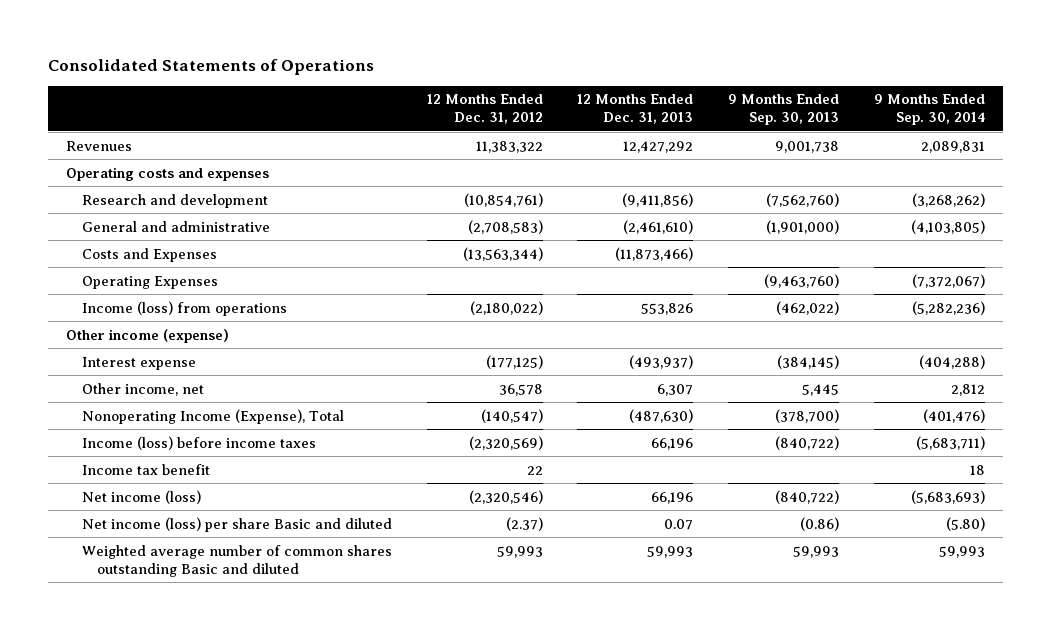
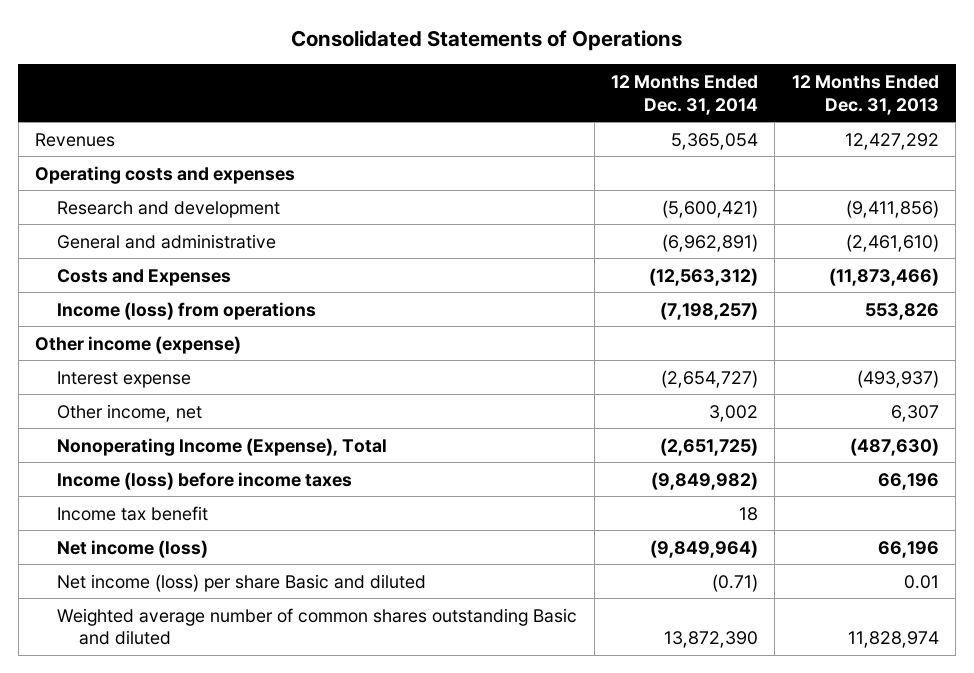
[426,94,543,125] 12 Months Ended Dec. 31, 2012 -> none
[728,94,840,126] 9 Months Ended Sep. 30, 2013 -> none
[874,94,986,126] 9 Months Ended Sep. 30, 2014 -> none
none -> [611,74,759,115] 12 Months Ended Dec. 31, 2014
[81,275,218,289] Operating Expenses -> none
[664,518,694,530] 0.07 -> [903,574,939,589] 0.01
[647,545,694,558] 59,993 -> [847,631,939,649] 11,828,974

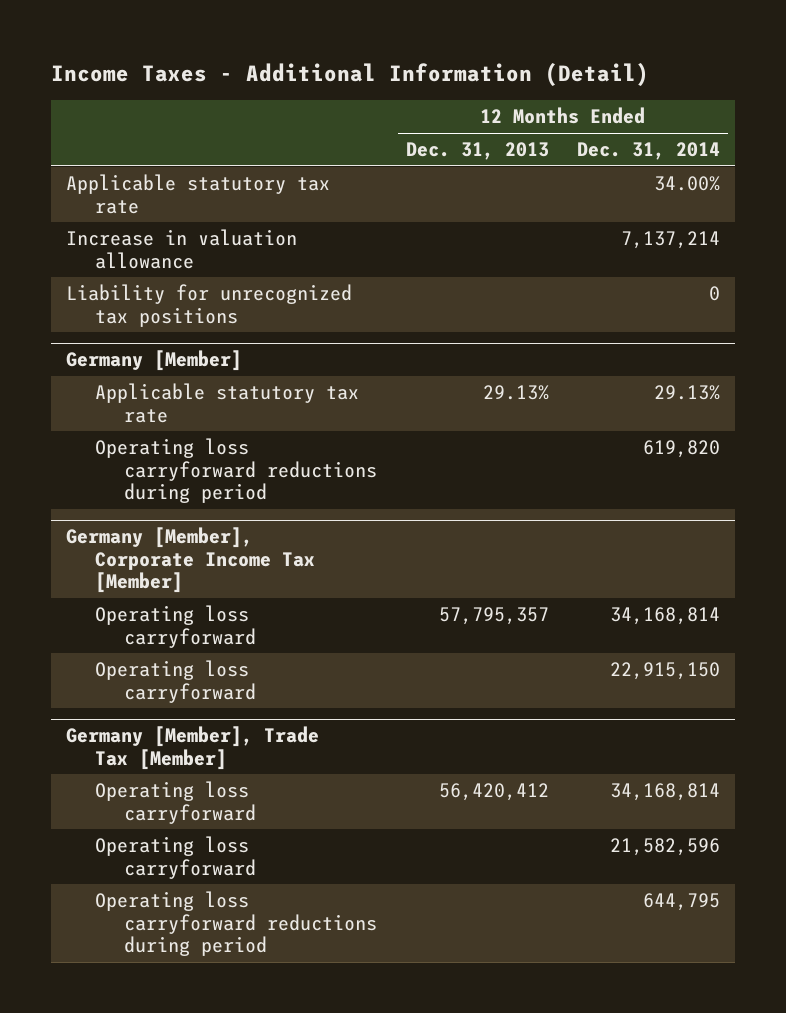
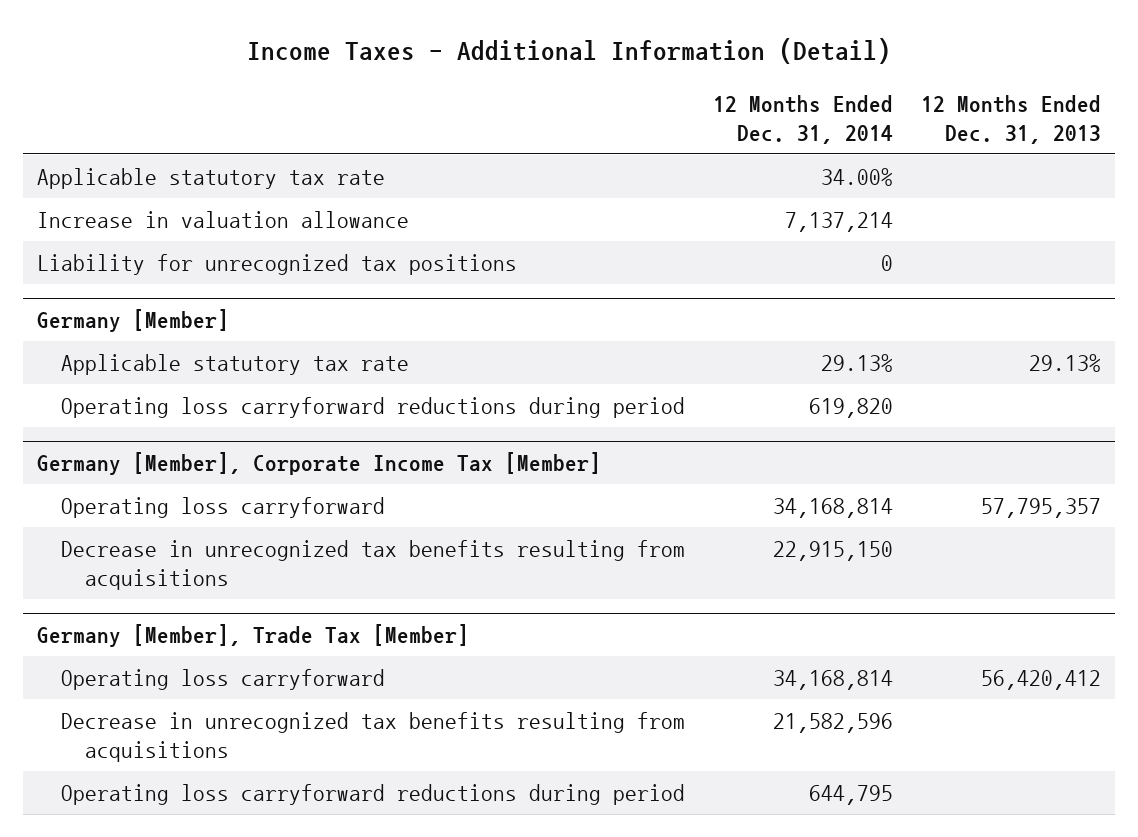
[94,660,256,703] Operating loss carryforward -> [61,539,686,590] Decrease in unrecognized tax benefits resulting from acquisitions
[94,836,256,879] Operating loss carryforward -> [61,711,686,762] Decrease in unrecognized tax benefits resulting from acquisitions

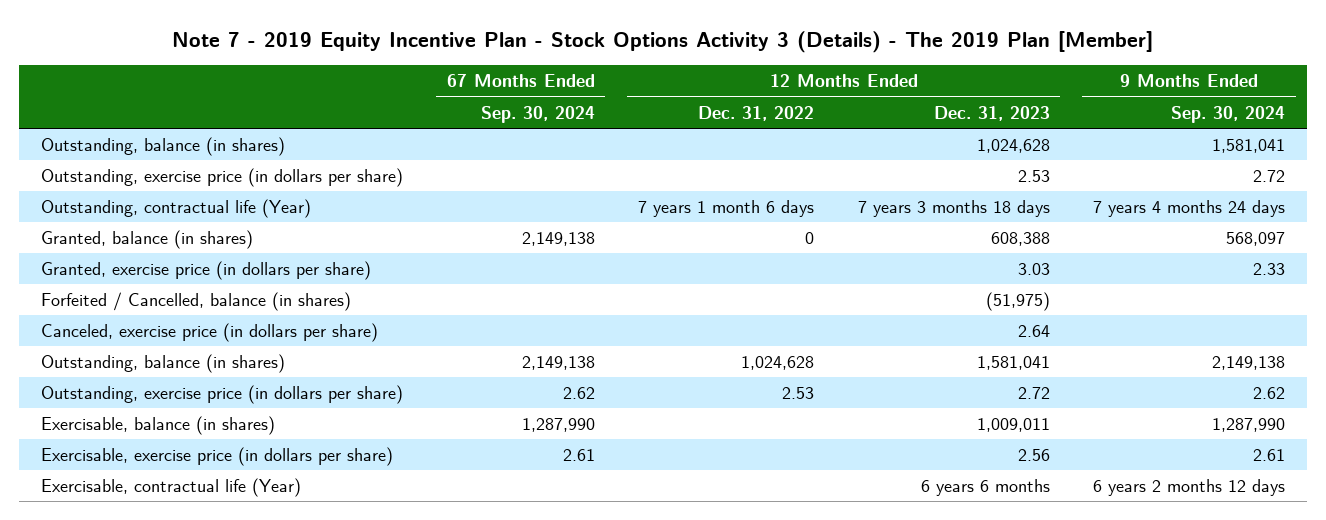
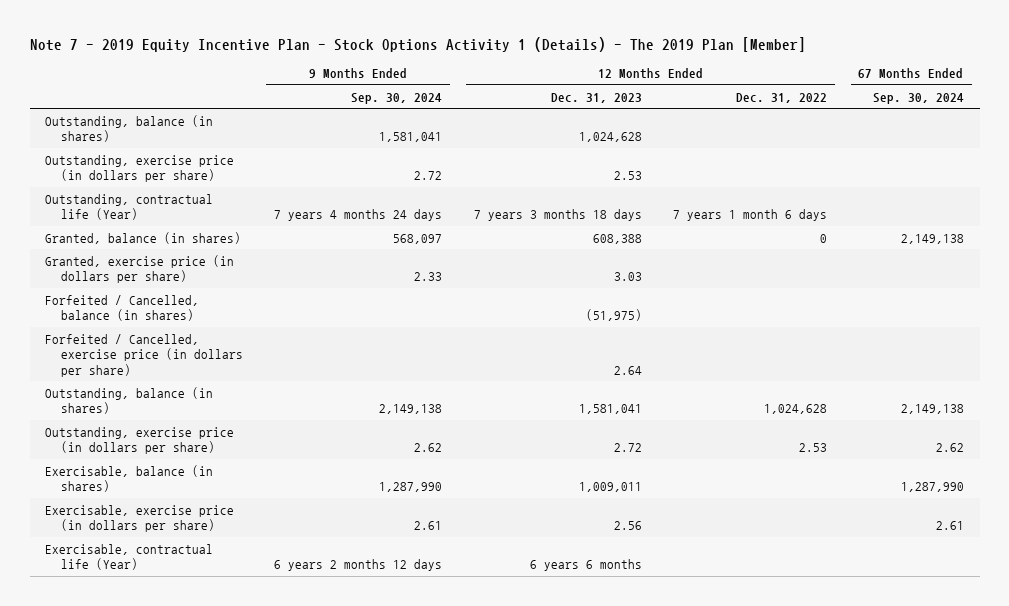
[172,31,1154,54] Note 7 - 2019 Equity Incentive Plan - Stock Options Activity 3 (Details) - The 2019 Plan [Member] -> [29,37,806,53] Note 7 - 2019 Equity Incentive Plan - Stock Options Activity 1 (Details) - The 2019 Plan [Member]
[41,323,379,343] Canceled, exercise price (in dollars per share) -> [45,333,243,377] Forfeited / Cancelled, exercise price (in dollars per share)

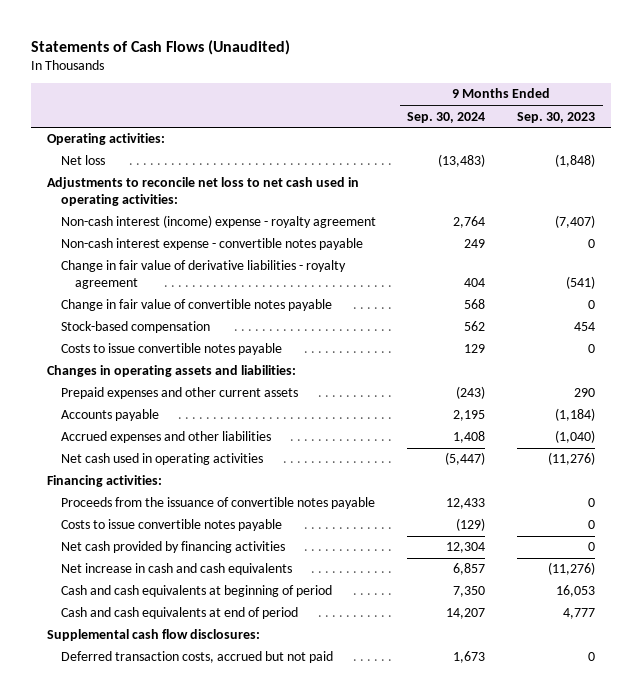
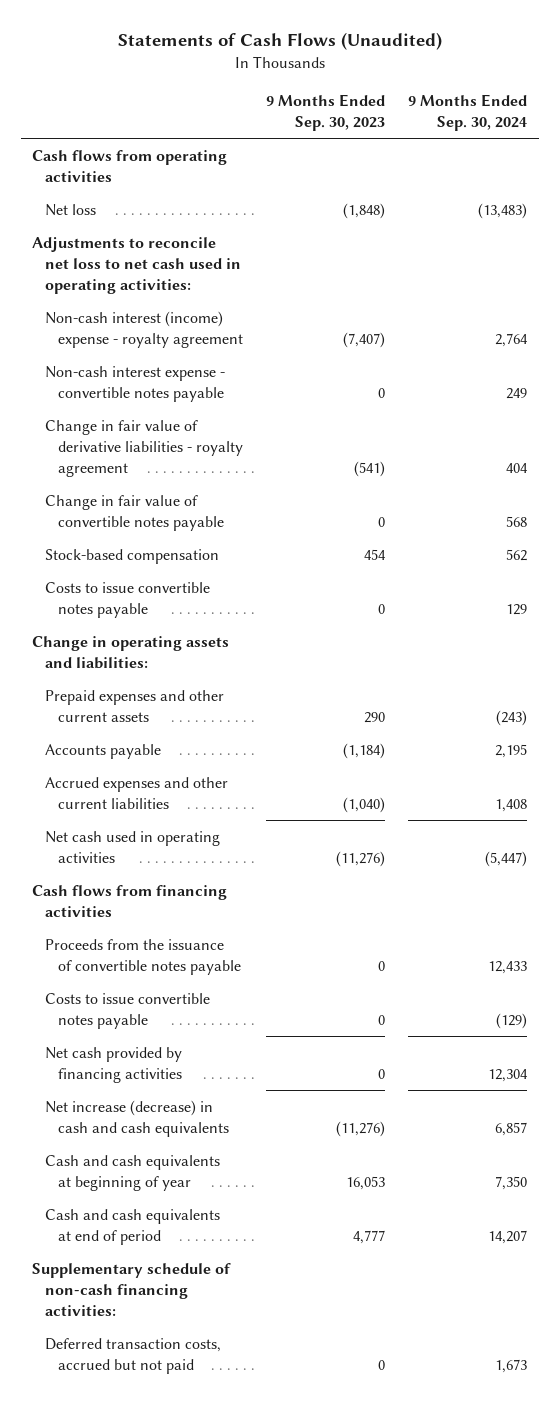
[46,133,165,146] Operating activities: -> [32,149,228,182] Cash flows from operating activities
[46,365,296,378] Changes in operating assets and liabilities: -> [32,635,230,669] Change in operating assets and liabilities:
[60,431,271,444] Accrued expenses and other liabilities -> [45,776,229,809] Accrued expenses and other current liabilities
[46,475,162,488] Financing activities: -> [32,884,228,917] Cash flows from financing activities
[60,563,292,576] Net increase in cash and cash equivalents -> [45,1099,230,1137] Net increase (decrease) in cash and cash equivalents
[60,585,332,598] Cash and cash equivalents at beginning of period -> [45,1154,221,1191] Cash and cash equivalents at beginning of year
[46,629,260,642] Supplemental cash flow disclosures: -> [32,1262,232,1316] Supplementary schedule of non-cash financing activities:

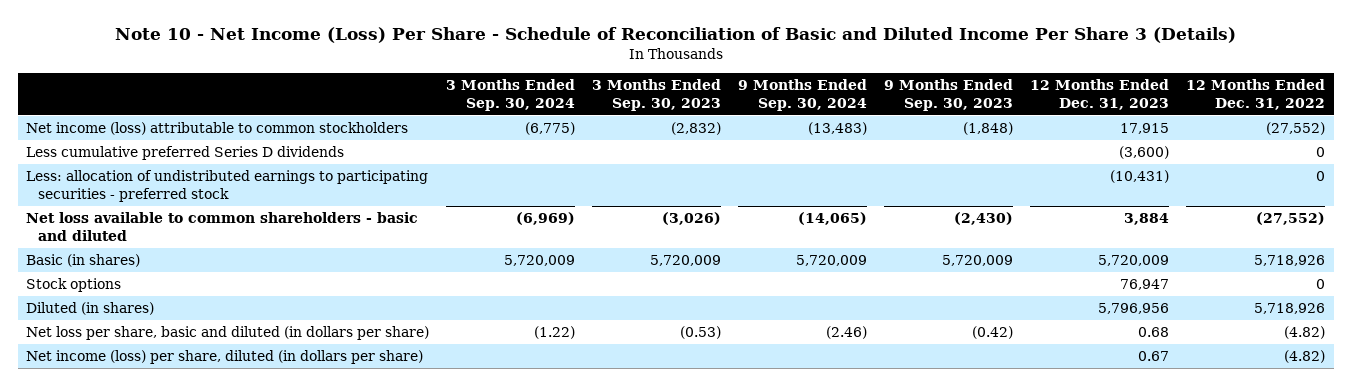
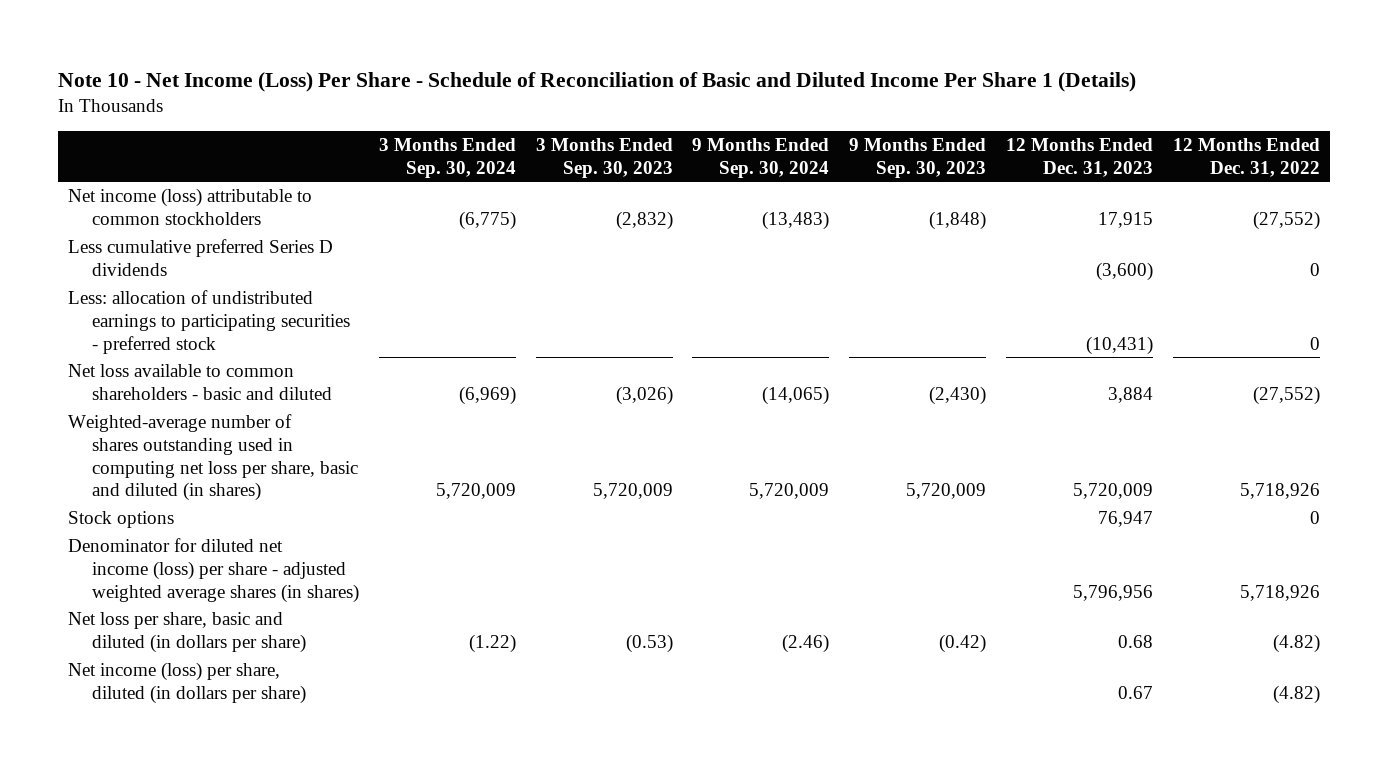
[114,26,1236,43] Note 10 - Net Income (Loss) Per Share - Schedule of Reconciliation of Basic and Diluted Income Per Share 3 (Details) -> [57,71,1136,92] Note 10 - Net Income (Loss) Per Share - Schedule of Reconciliation of Basic and Diluted Income Per Share 1 (Details)
[26,253,141,267] Basic (in shares) -> [67,413,358,502] Weighted-average number of shares outstanding used in computing net loss per share, basic and diluted (in shares)
[26,301,155,315] Diluted (in shares) -> [67,537,359,603] Denominator for diluted net income (loss) per share - adjusted weighted average shares (in shares)

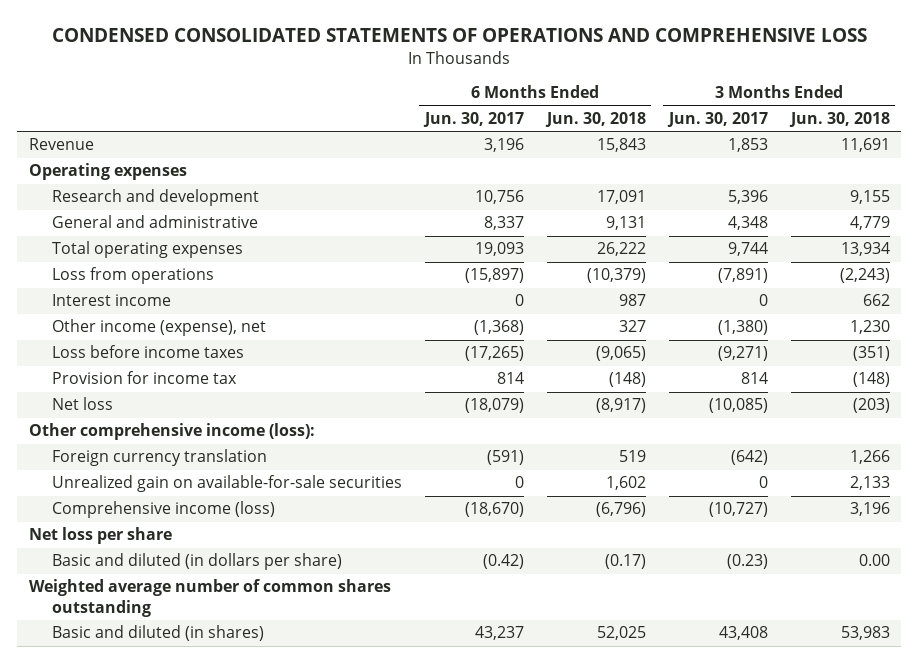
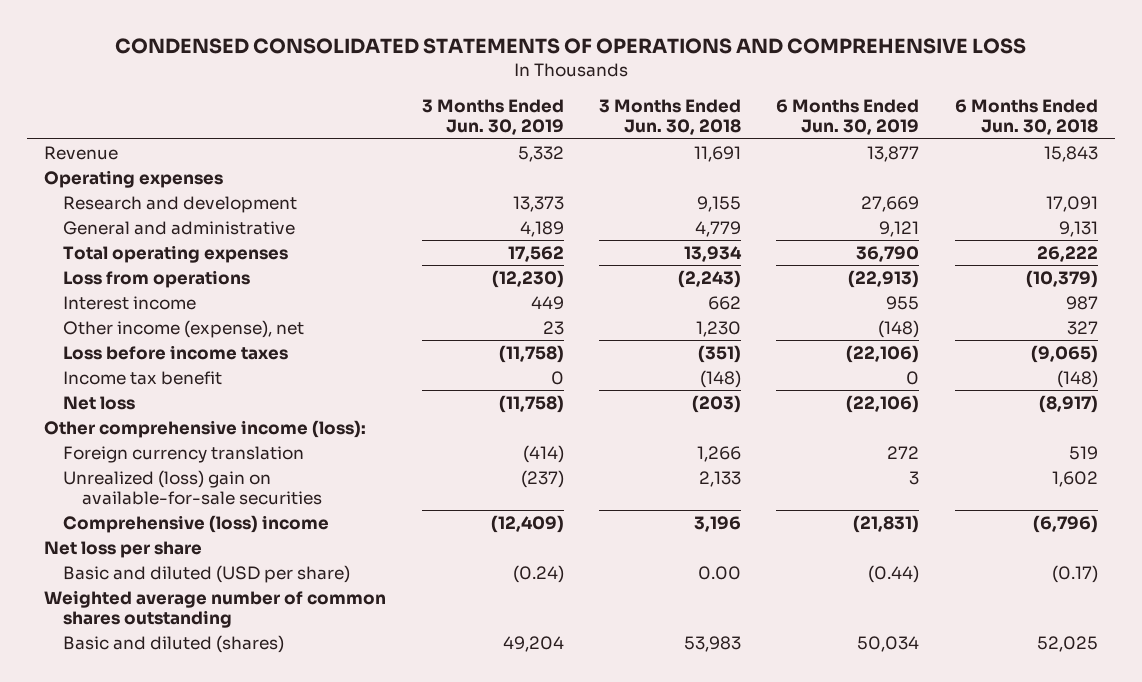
[422,112,524,128] Jun. 30, 2017 -> none
[666,112,768,128] Jun. 30, 2017 -> none
none -> [421,98,564,136] 3 Months Ended Jun. 30, 2019
none -> [776,98,920,136] 6 Months Ended Jun. 30, 2019
[51,371,237,385] Provision for income tax -> [63,370,223,385] Income tax benefit
[51,475,402,493] Unrealized gain on available-for-sale securities -> [63,469,322,506] Unrealized (loss) gain on available-for-sale securities
[51,501,275,519] Comprehensive income (loss) -> [63,514,330,533] Comprehensive (loss) income
[51,553,342,571] Basic and diluted (in dollars per share) -> [63,564,351,583] Basic and diluted (USD per share)
[51,625,264,642] Basic and diluted (in shares) -> [63,634,285,653] Basic and diluted (shares)

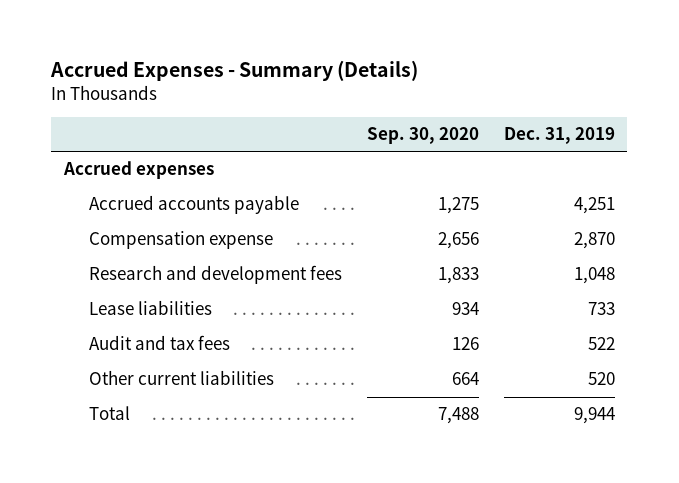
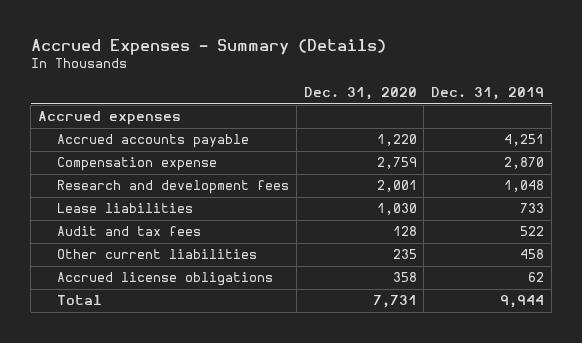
[367,127,480,145] Sep. 30, 2020 -> none
none -> [303,87,417,101] Dec. 31, 2020
[588,372,616,386] 520 -> [520,249,545,260] 458
none -> [56,272,273,287] Accrued license obligations

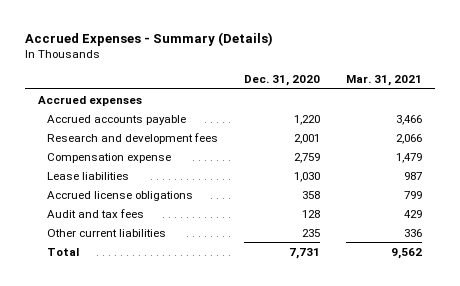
[431,87,545,101] Dec. 31, 2019 -> none
none -> [345,75,422,87] Mar. 31, 2021
[56,157,217,172] Compensation expense -> [46,152,171,163] Compensation expense
[56,272,273,287] Accrued license obligations -> [46,190,193,201] Accrued license obligations

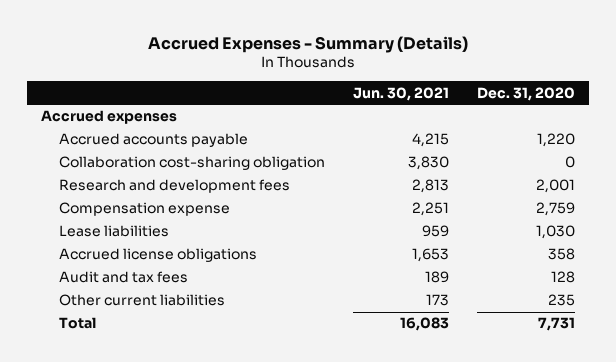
[345,75,422,87] Mar. 31, 2021 -> none
none -> [353,86,450,101] Jun. 30, 2021
none -> [59,156,326,171] Collaboration cost-sharing obligation

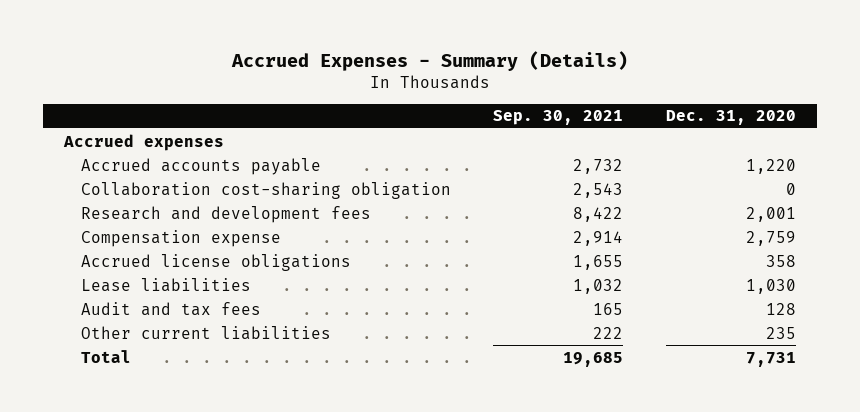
[353,86,450,101] Jun. 30, 2021 -> none
none -> [493,110,624,126] Sep. 30, 2021
[59,225,170,238] Lease liabilities -> [80,277,251,292] Lease liabilities

